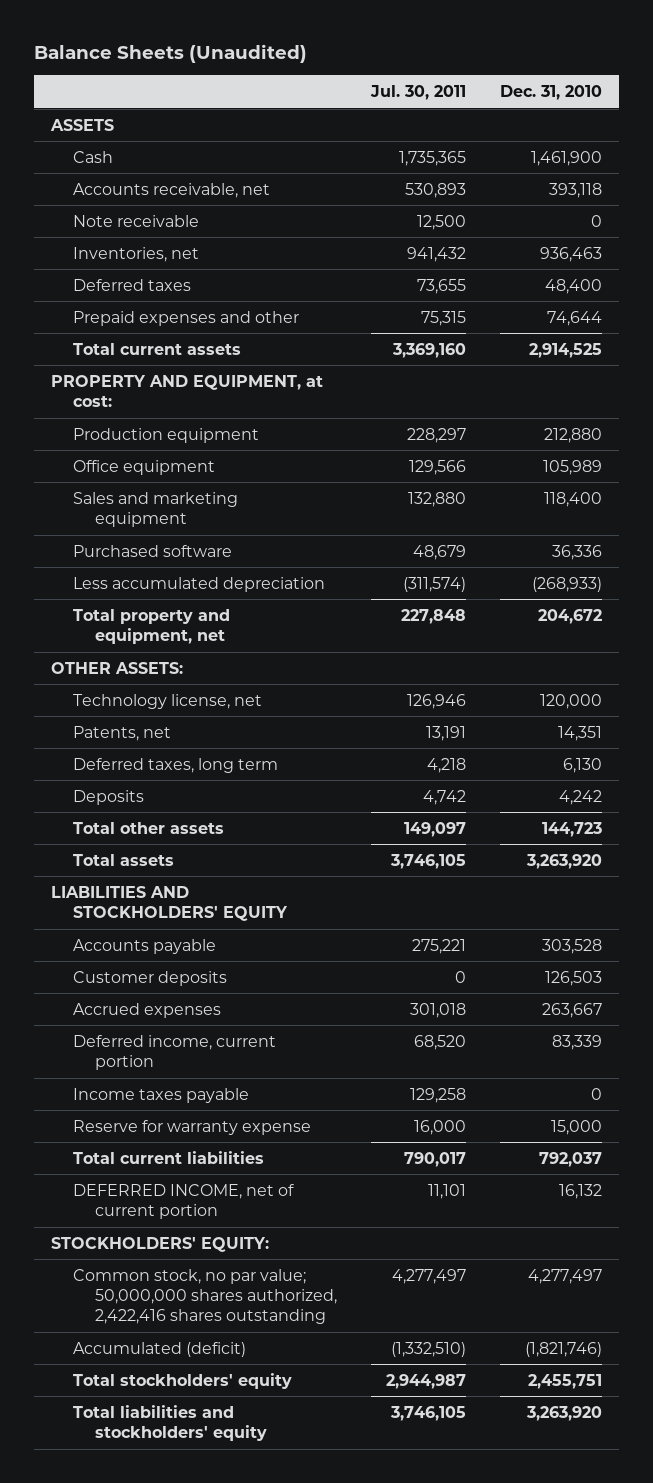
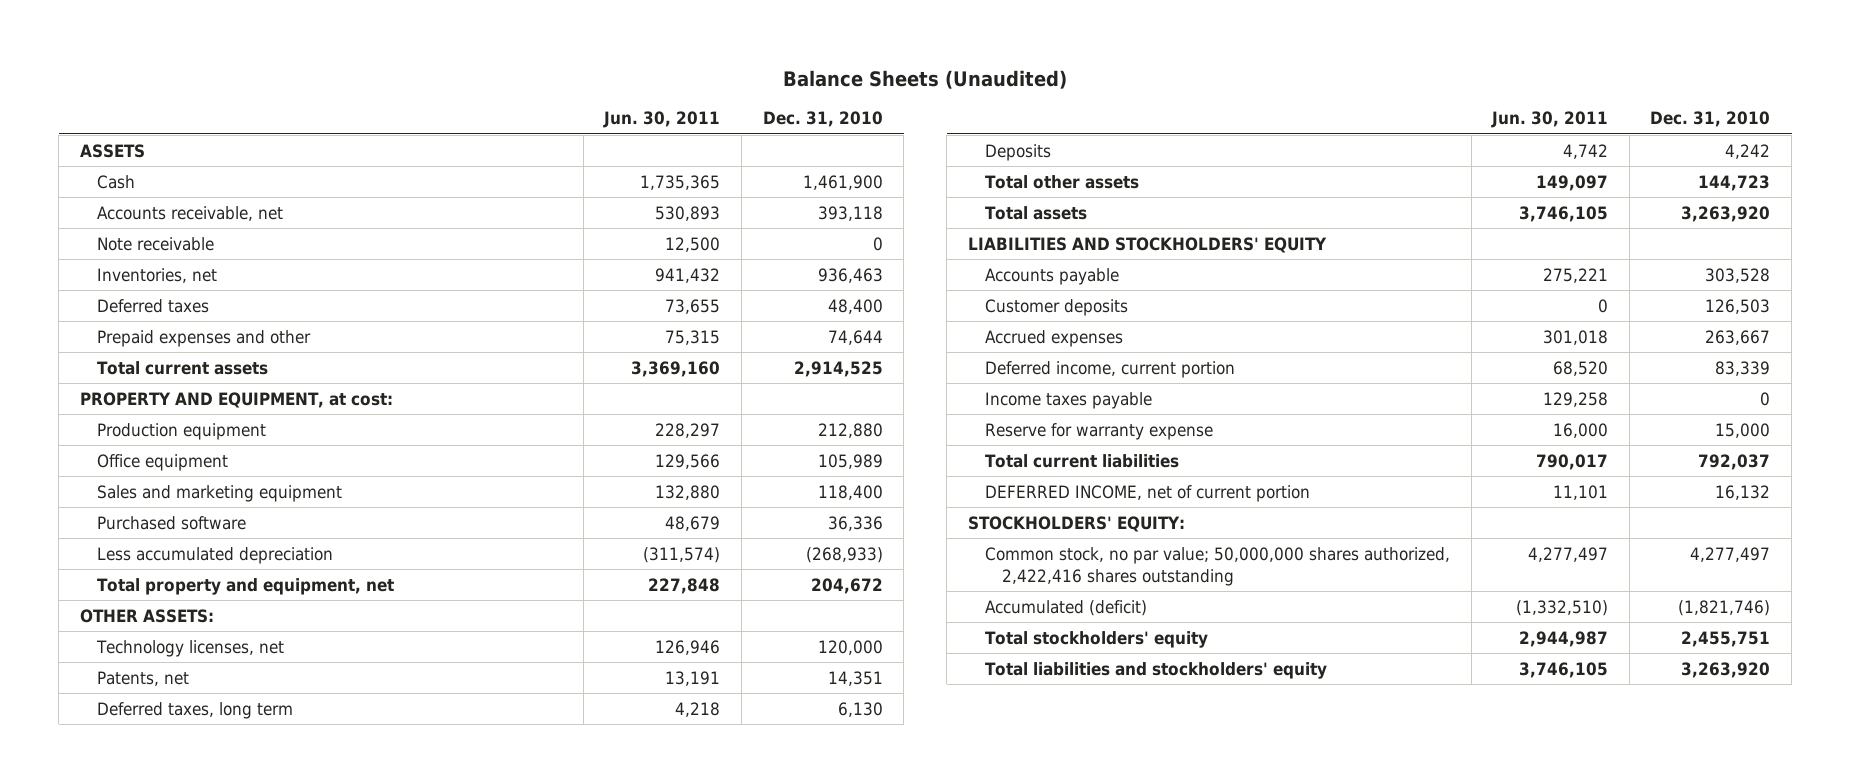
[370,85,467,101] Jul. 30, 2011 -> none
none -> [603,111,721,129] Jun. 30, 2011
[73,693,263,709] Technology license, net -> [96,639,285,657] Technology licenses, net

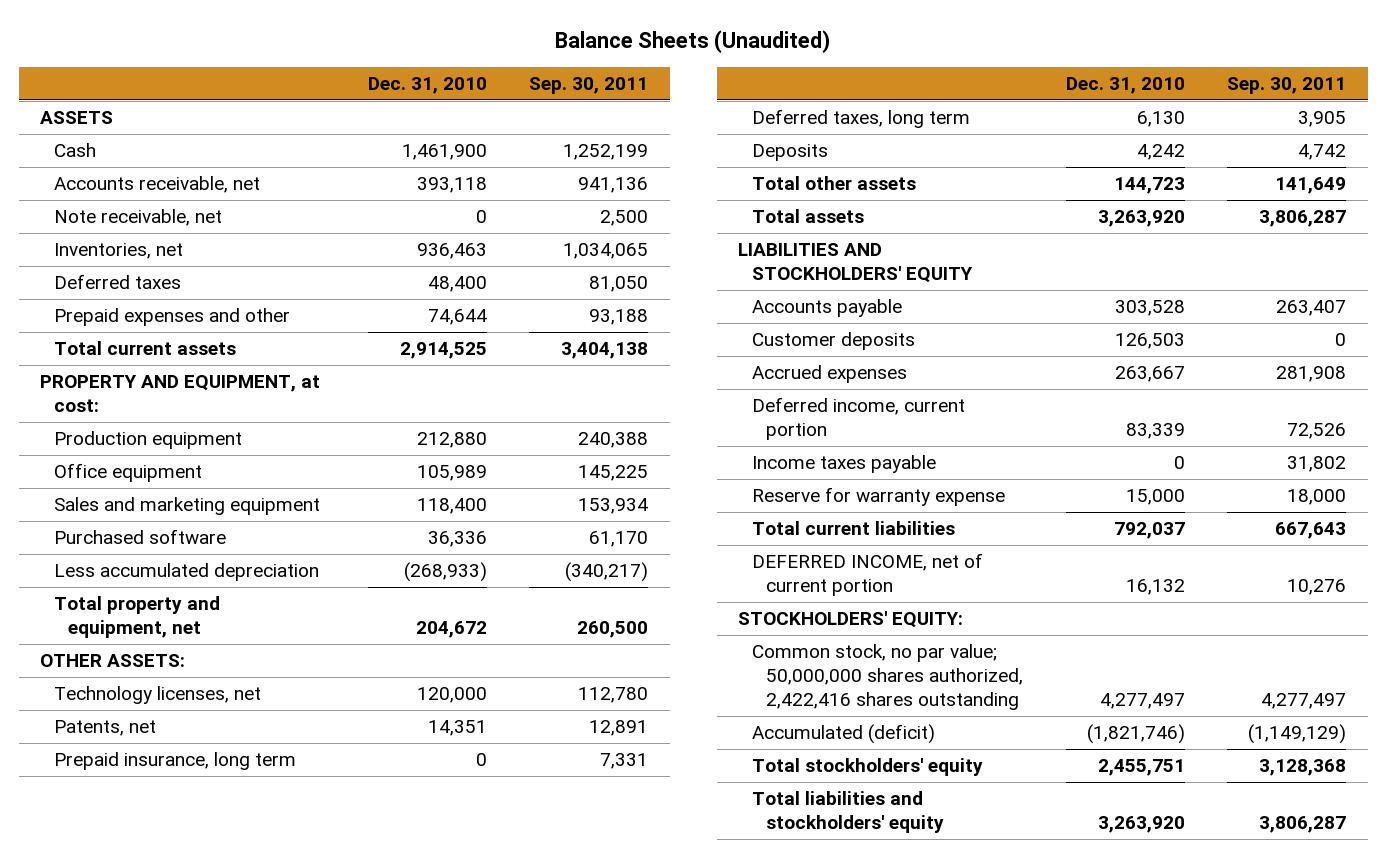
[603,111,721,129] Jun. 30, 2011 -> none
none -> [529,76,649,94] Sep. 30, 2011
[97,236,215,251] Note receivable -> [53,209,222,227] Note receivable, net
none -> [53,752,296,771] Prepaid insurance, long term

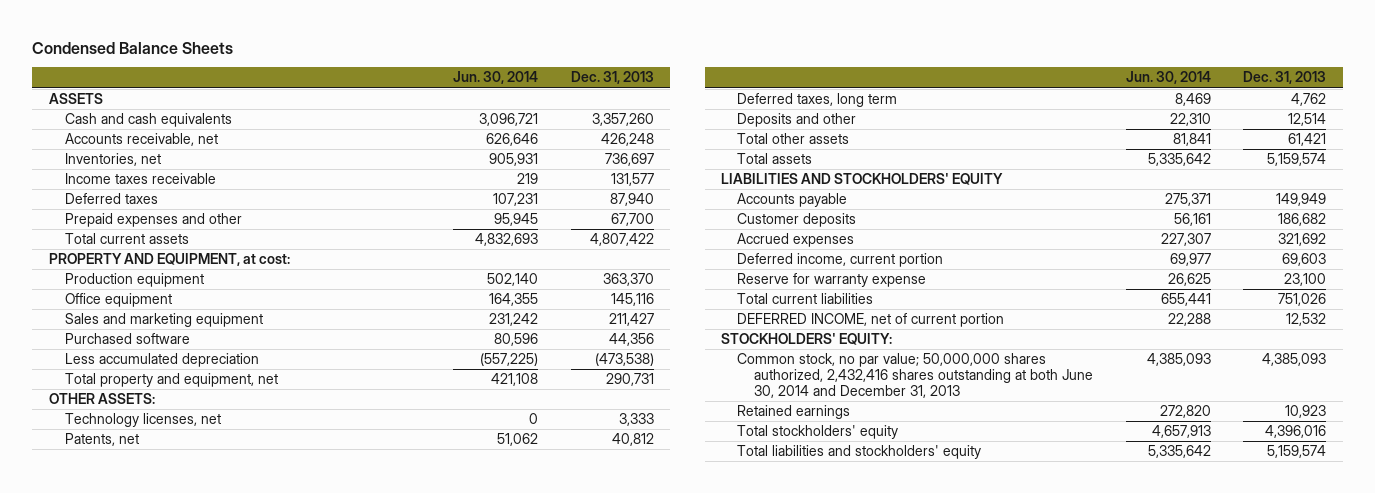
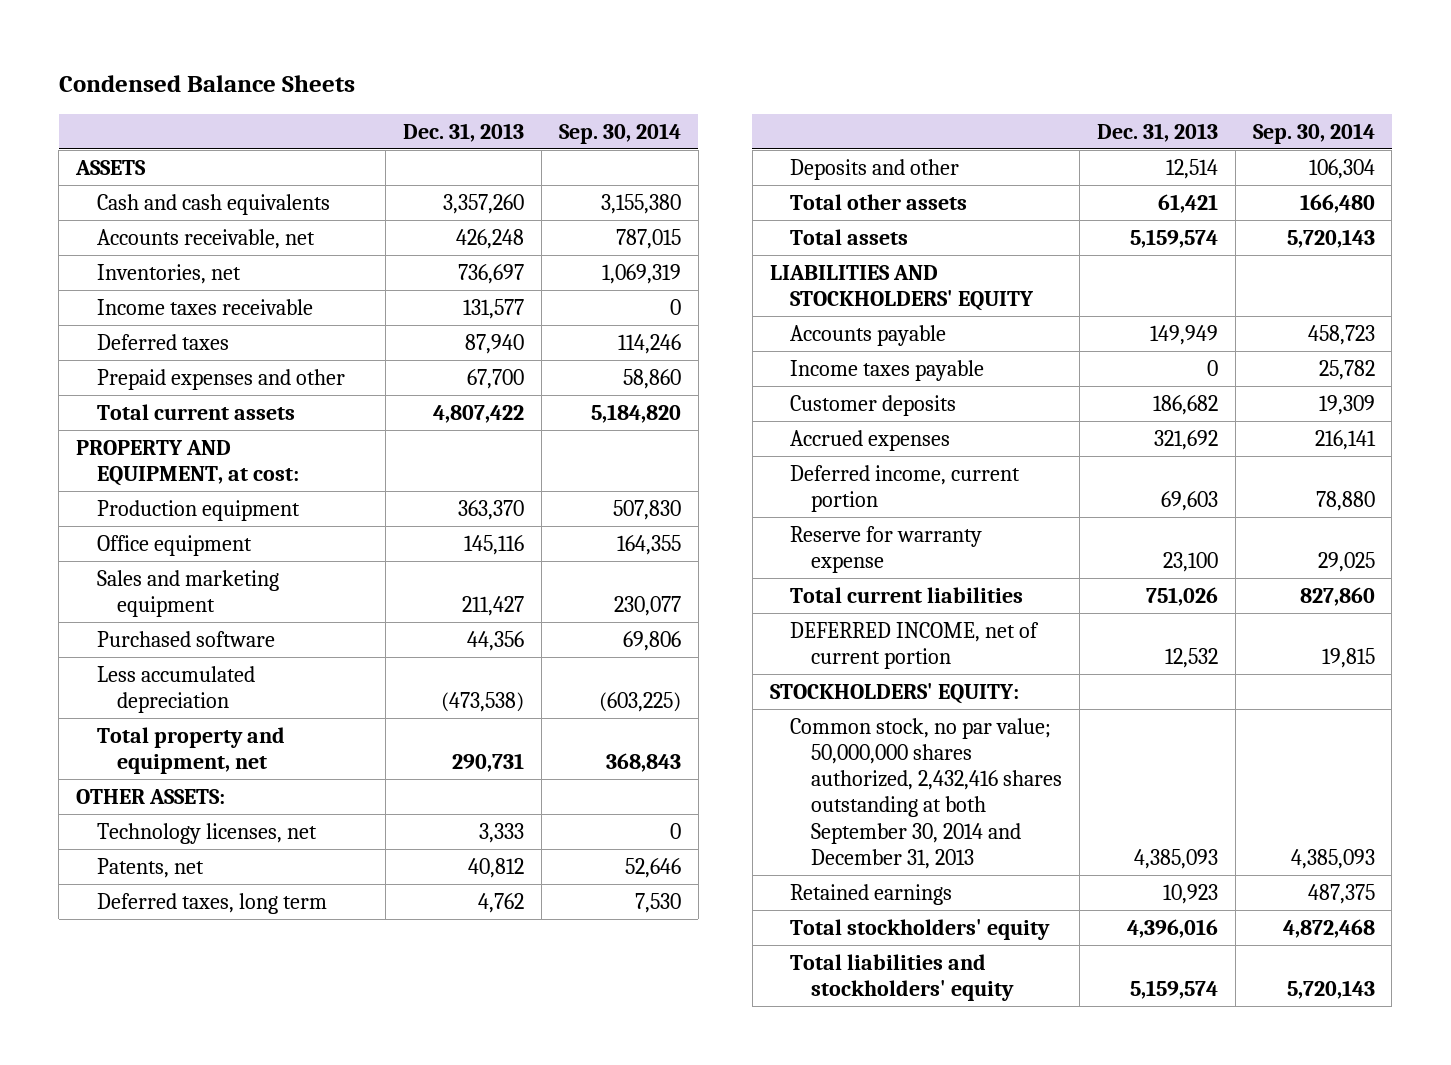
[452,71,538,85] Jun. 30, 2014 -> none
none -> [558,122,681,144] Sep. 30, 2014
none -> [790,359,985,381] Income taxes payable
[737,353,1093,399] Common stock, no par value; 50,000,000 shares authorized, 2,432,416 shares outstanding at both June 30, 2014 and December 31, 2013 -> [790,717,1062,869] Common stock, no par value; 50,000,000 shares authorized, 2,432,416 shares outstanding at both September 30, 2014 and December 31, 2013

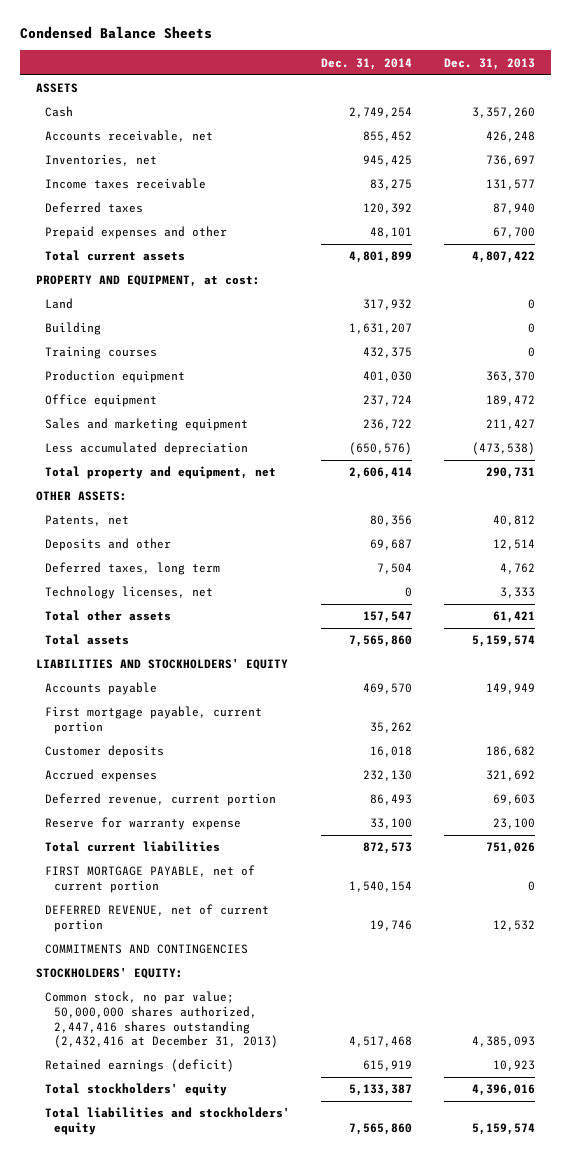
[558,122,681,144] Sep. 30, 2014 -> none
none -> [321,57,413,70] Dec. 31, 2014
[96,193,330,215] Cash and cash equivalents -> [44,106,73,118] Cash
none -> [44,298,73,310] Land
none -> [44,322,101,336] Building
none -> [44,346,157,360] Training courses
[463,534,524,555] 145,116 -> [486,395,536,407] 189,472
[96,630,275,647] Purchased software -> none
[96,892,327,914] Deferred taxes, long term -> [44,562,220,576] Deferred taxes, long term
[96,822,317,844] Technology licenses, net -> [44,586,213,600] Technology licenses, net
[790,359,985,381] Income taxes payable -> none
none -> [44,706,262,734] First mortgage payable, current portion
[790,464,1021,513] Deferred income, current portion -> [44,793,276,807] Deferred revenue, current portion
none -> [44,865,255,893] FIRST MORTGAGE PAYABLE, net of current portion
[790,621,1040,670] DEFERRED INCOME, net of current portion -> [44,904,269,932] DEFERRED REVENUE, net of current portion
none -> [44,944,248,955] COMMITMENTS AND CONTINGENCIES
[790,717,1062,869] Common stock, no par value; 50,000,000 shares authorized, 2,432,416 shares outstanding at both September 30, 2014 and December 31, 2013 -> [44,991,279,1049] Common stock, no par value; 50,000,000 shares authorized, 2,447,416 shares outstanding (2,432,416 at December 31, 2013)
[790,883,953,905] Retained earnings -> [44,1059,234,1073] Retained earnings (deficit)

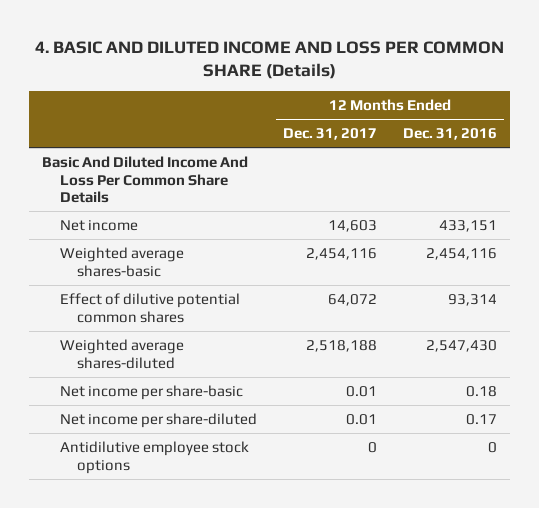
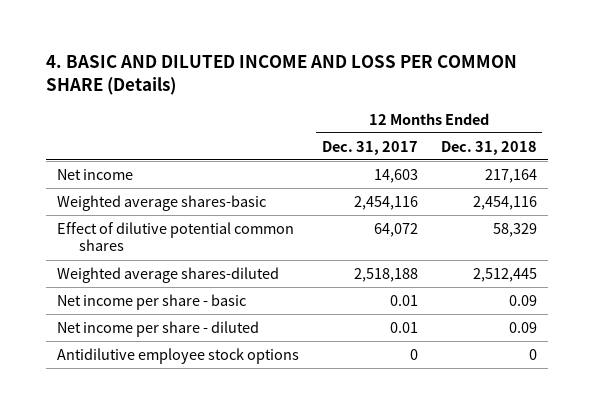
[403,128,498,141] Dec. 31, 2016 -> none
none -> [440,140,537,155] Dec. 31, 2018
[42,155,249,204] Basic And Diluted Income And Loss Per Common Share Details -> none
[59,384,243,400] Net income per share-basic -> [57,293,247,310] Net income per share - basic
[59,412,257,428] Net income per share-diluted -> [57,320,260,337] Net income per share - diluted

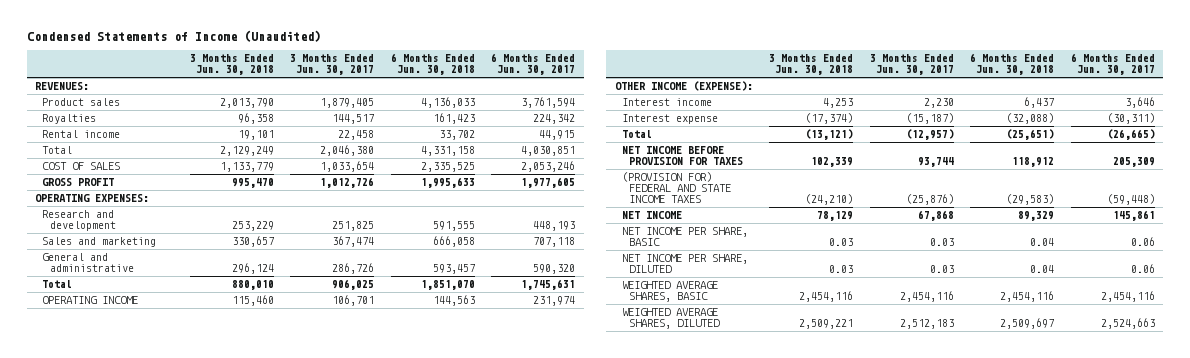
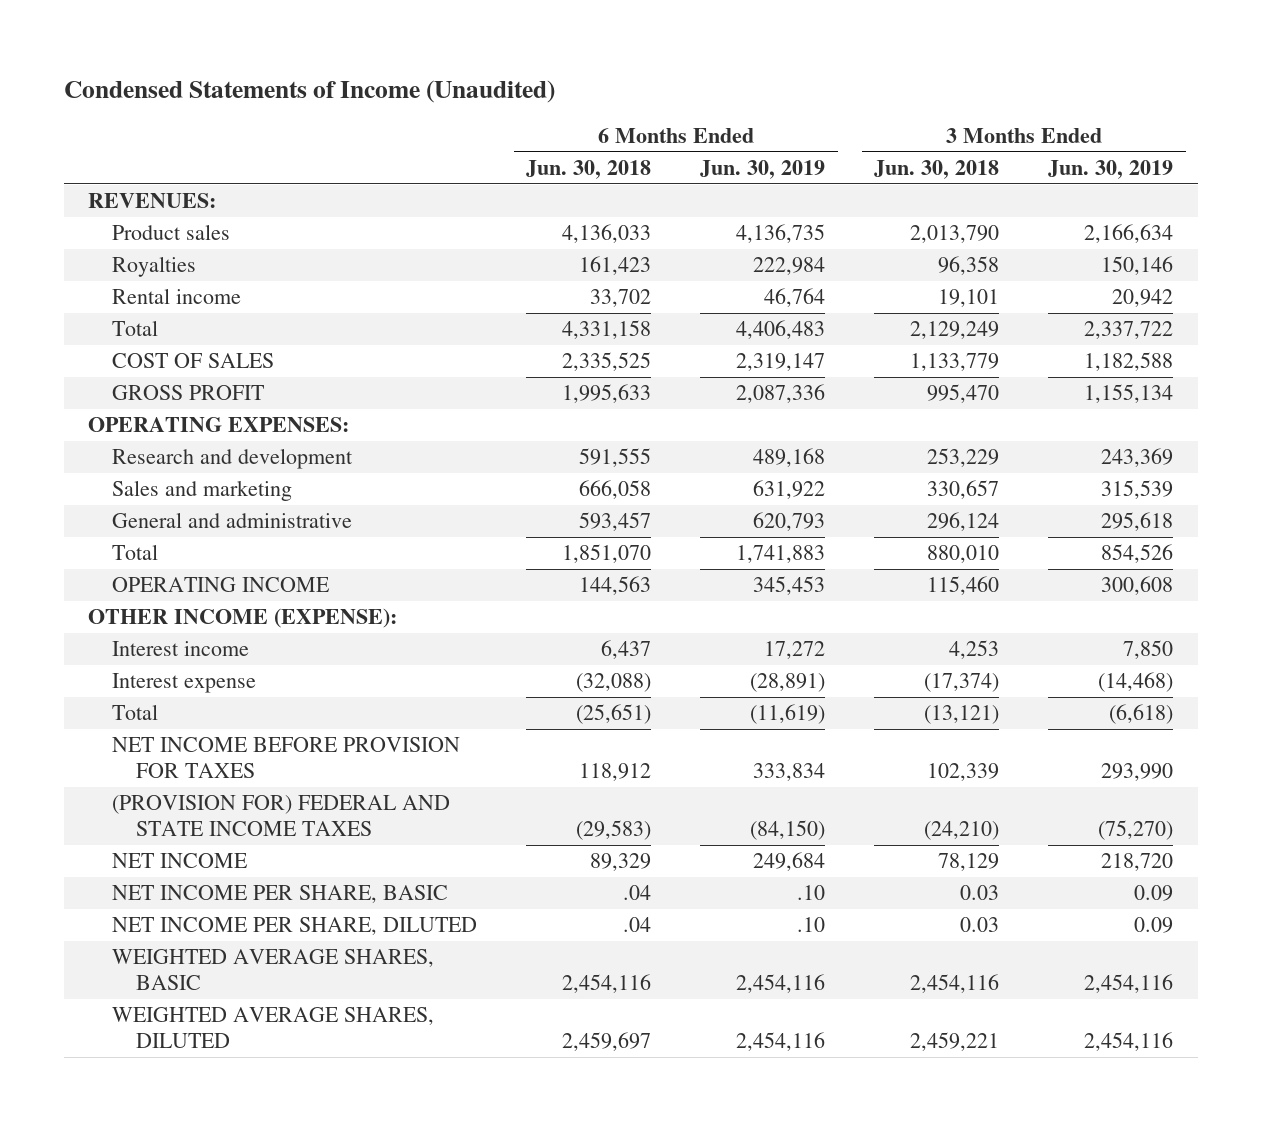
[290,54,375,76] 3 Months Ended Jun. 30, 2017 -> none
[491,53,576,76] 6 Months Ended Jun. 30, 2017 -> none
none -> [700,160,826,180] Jun. 30, 2019
none -> [1048,160,1174,180] Jun. 30, 2019
[1030,238,1055,247] 0.04 -> [623,885,652,901] .04
[1030,265,1055,274] 0.04 -> [623,917,652,933] .04
[799,319,854,330] 2,509,221 -> [910,1032,1000,1052] 2,459,221
[1000,318,1055,330] 2,509,697 -> [562,1032,652,1052] 2,459,697

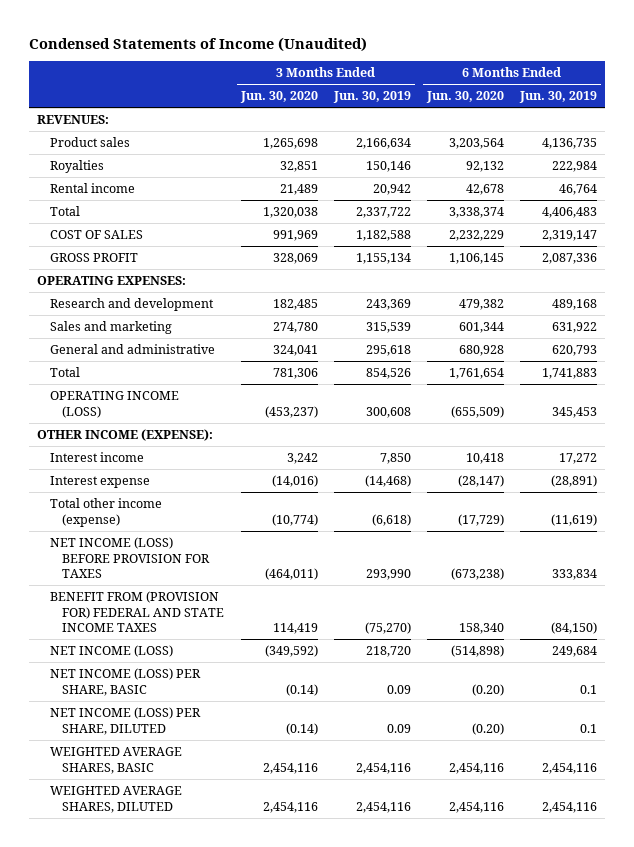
[526,160,652,180] Jun. 30, 2018 -> none
[874,160,1000,180] Jun. 30, 2018 -> none
none -> [239,91,318,104] Jun. 30, 2020
none -> [425,91,504,104] Jun. 30, 2020
[112,577,331,593] OPERATING INCOME -> [49,391,179,418] OPERATING INCOME (LOSS)
[112,704,159,721] Total -> [49,498,162,527] Total other income (expense)
[112,737,461,779] NET INCOME BEFORE PROVISION FOR TAXES -> [49,537,211,579] NET INCOME (LOSS) BEFORE PROVISION FOR TAXES
[112,795,451,837] (PROVISION FOR) FEDERAL AND STATE INCOME TAXES -> [49,591,225,633] BENEFIT FROM (PROVISION FOR) FEDERAL AND STATE INCOME TAXES
[112,853,249,869] NET INCOME -> [49,645,173,658] NET INCOME (LOSS)
[112,885,449,904] NET INCOME PER SHARE, BASIC -> [49,668,201,696] NET INCOME (LOSS) PER SHARE, BASIC
[797,885,826,901] .10 -> [579,684,597,694] 0.1
[112,917,478,936] NET INCOME PER SHARE, DILUTED -> [49,707,201,735] NET INCOME (LOSS) PER SHARE, DILUTED
[797,917,826,933] .10 -> [579,723,597,733] 0.1

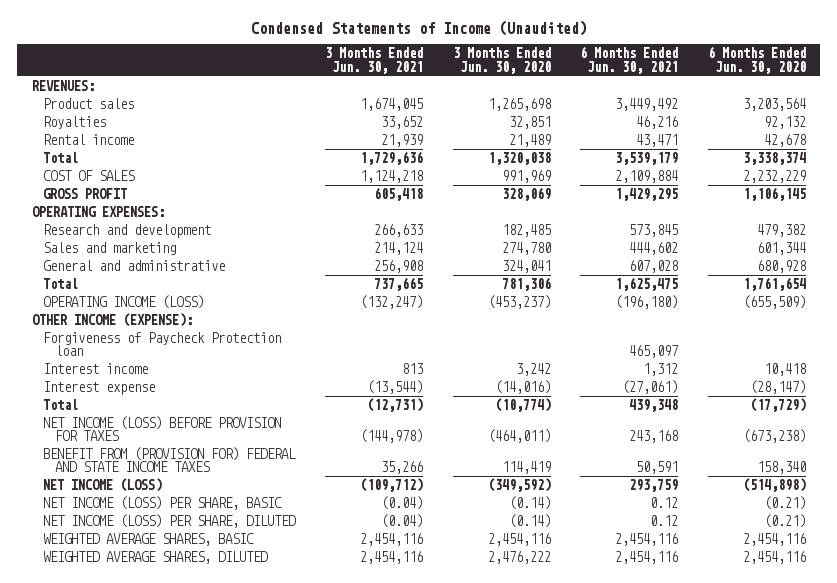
[332,91,411,104] Jun. 30, 2019 -> none
[518,91,597,104] Jun. 30, 2019 -> none
none -> [324,47,423,74] 3 Months Ended Jun. 30, 2021
none -> [580,46,679,74] 6 Months Ended Jun. 30, 2021
none -> [43,331,282,357] Forgiveness of Paycheck Protection loan
[49,498,162,527] Total other income (expense) -> [43,398,79,410] Total
[471,683,504,696] (0.20) -> [763,495,806,510] (0.21)
[471,722,504,735] (0.20) -> [763,513,806,528] (0.21)
[262,801,318,813] 2,454,116 -> [487,550,551,564] 2,476,222

